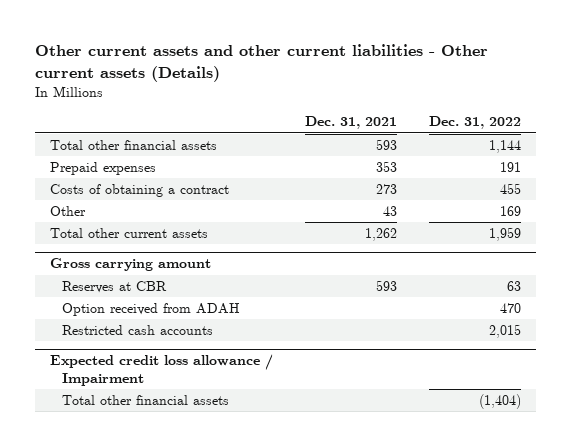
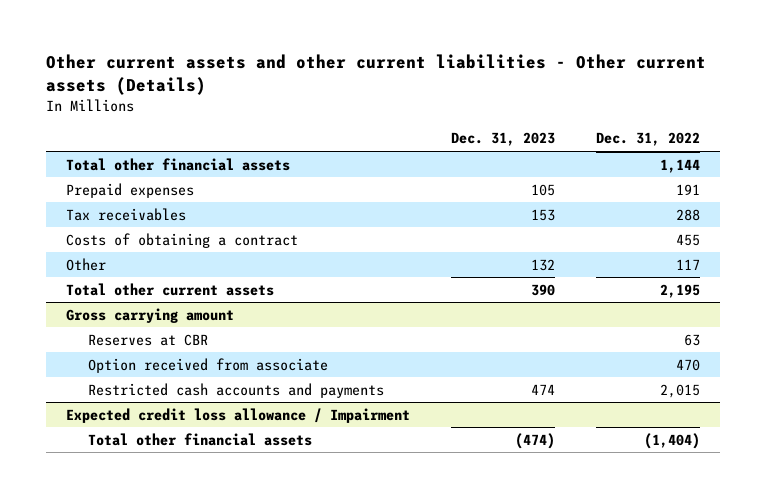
[305,116,398,130] Dec. 31, 2021 -> none
none -> [451,132,556,147] Dec. 31, 2023
none -> [66,207,187,221] Tax receivables
[499,205,521,216] 169 -> [675,258,700,270] 117
[488,226,521,241] 1,959 -> [659,283,700,298] 2,195
[61,302,240,316] Option received from ADAH -> [88,357,329,373] Option received from associate
[61,324,213,335] Restricted cash accounts -> [88,382,385,398] Restricted cash accounts and payments

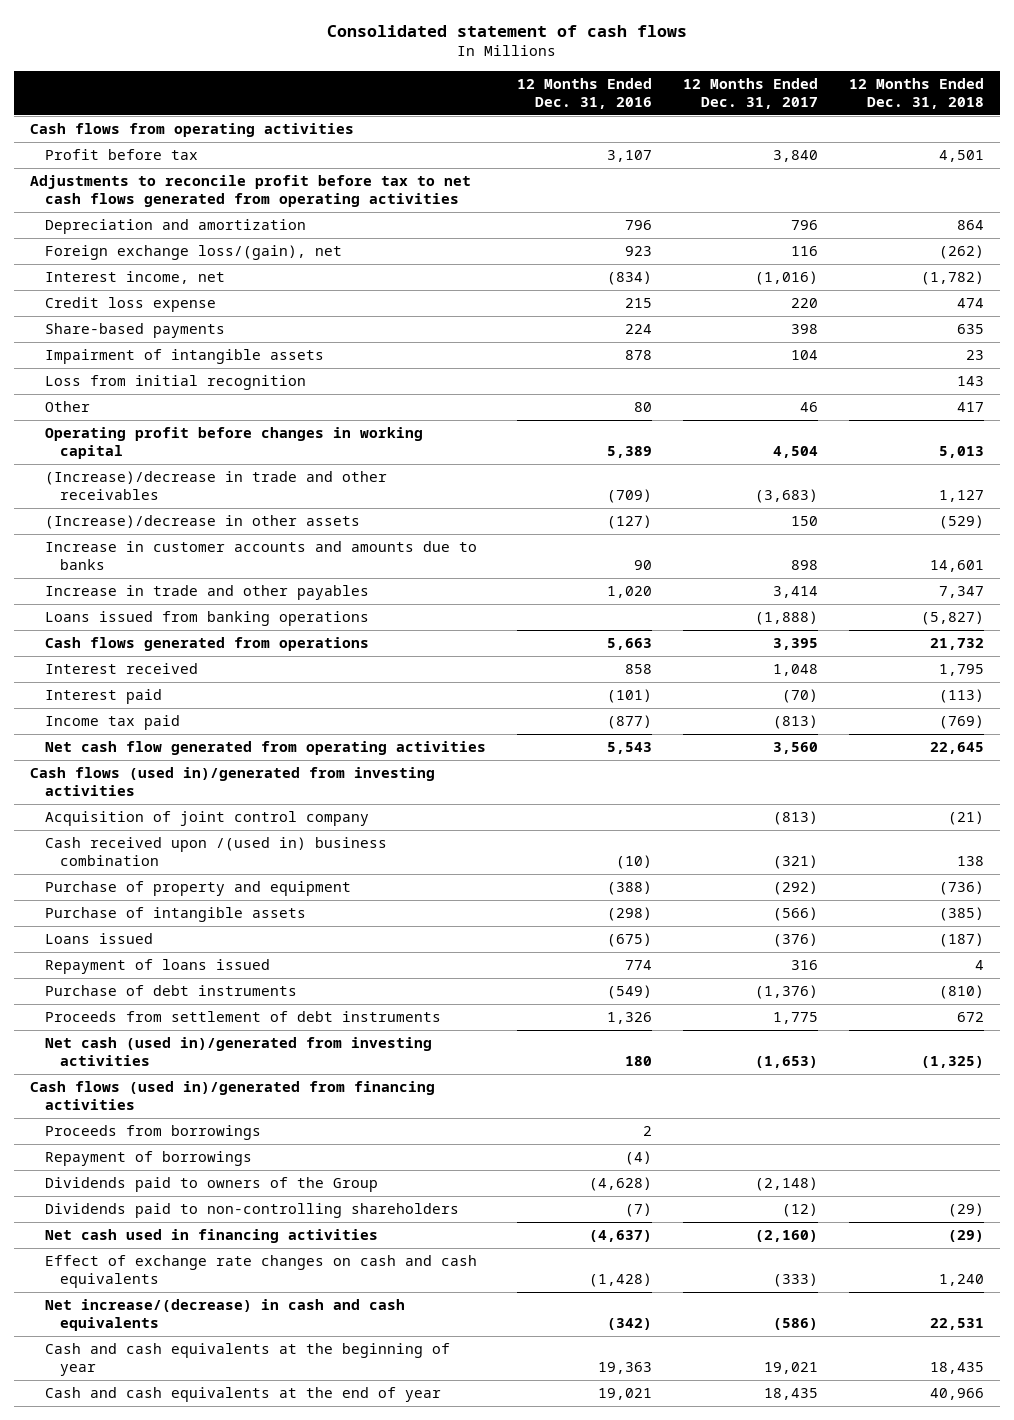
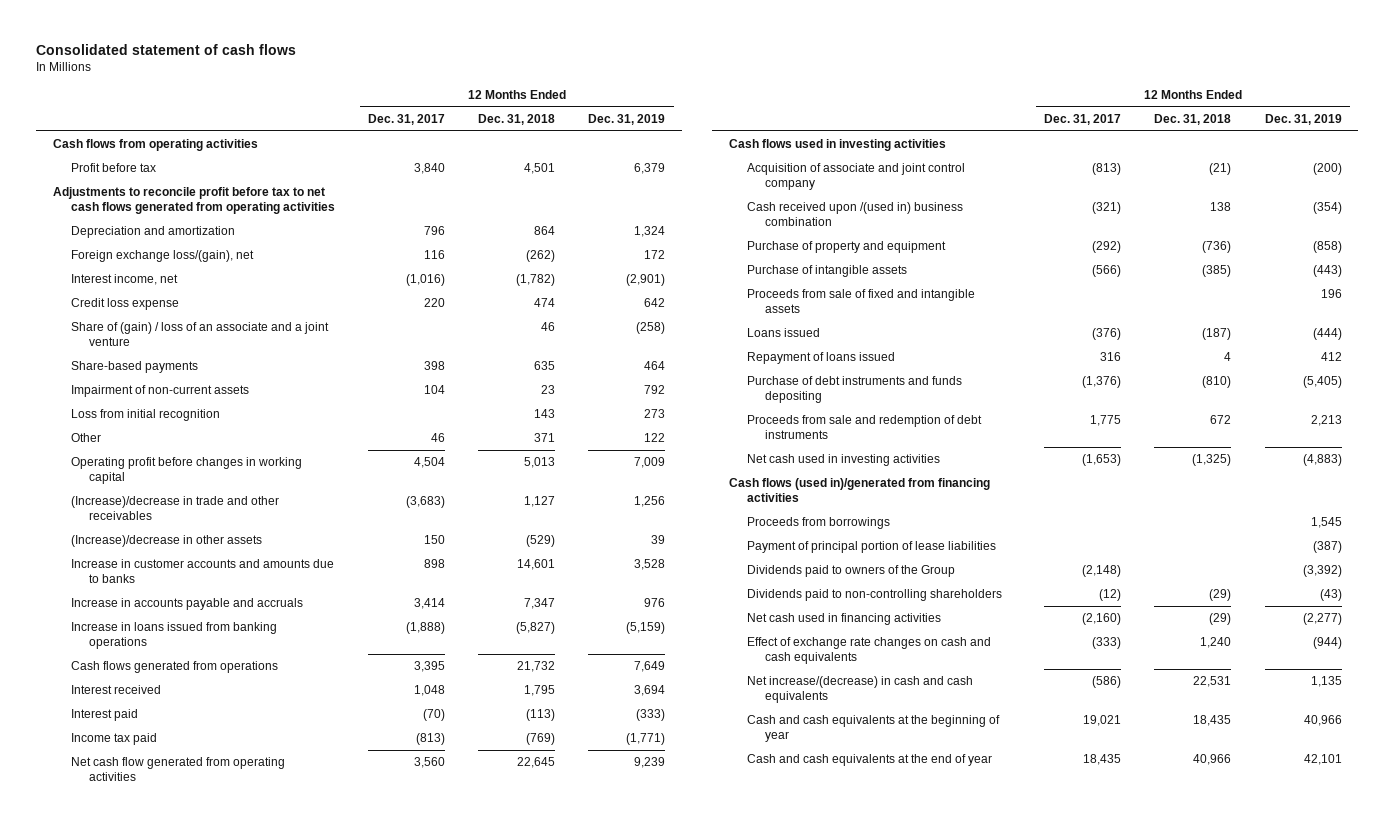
[516,77,652,109] 12 Months Ended Dec. 31, 2016 -> none
none -> [588,114,666,126] Dec. 31, 2019
none -> [70,322,329,347] Share of (gain) / loss of an associate and a joint venture
[44,349,324,365] Impairment of intangible assets -> [70,385,249,398] Impairment of non-current assets
[956,402,984,413] 417 -> [534,433,556,443] 371
[44,585,369,601] Increase in trade and other payables -> [70,598,303,611] Increase in accounts payable and accruals
[44,611,369,627] Loans issued from banking operations -> [70,622,277,650] Increase in loans issued from banking operations
[29,767,435,797] Cash flows (used in)/generated from investing activities -> [728,139,946,152] Cash flows used in investing activities
[44,811,369,827] Acquisition of joint control company -> [746,163,965,191] Acquisition of associate and joint control company
none -> [746,289,975,314] Proceeds from sale of fixed and intangible assets
[44,985,297,997] Purchase of debt instruments -> [746,376,962,404] Purchase of debt instruments and funds depositing
[44,1011,441,1023] Proceeds from settlement of debt instruments -> [746,415,982,440] Proceeds from sale and redemption of debt instruments
[44,1037,432,1067] Net cash (used in)/generated from investing activities -> [746,454,940,467] Net cash used in investing activities
[44,1151,252,1167] Repayment of borrowings -> none
none -> [746,541,996,554] Payment of principal portion of lease liabilities

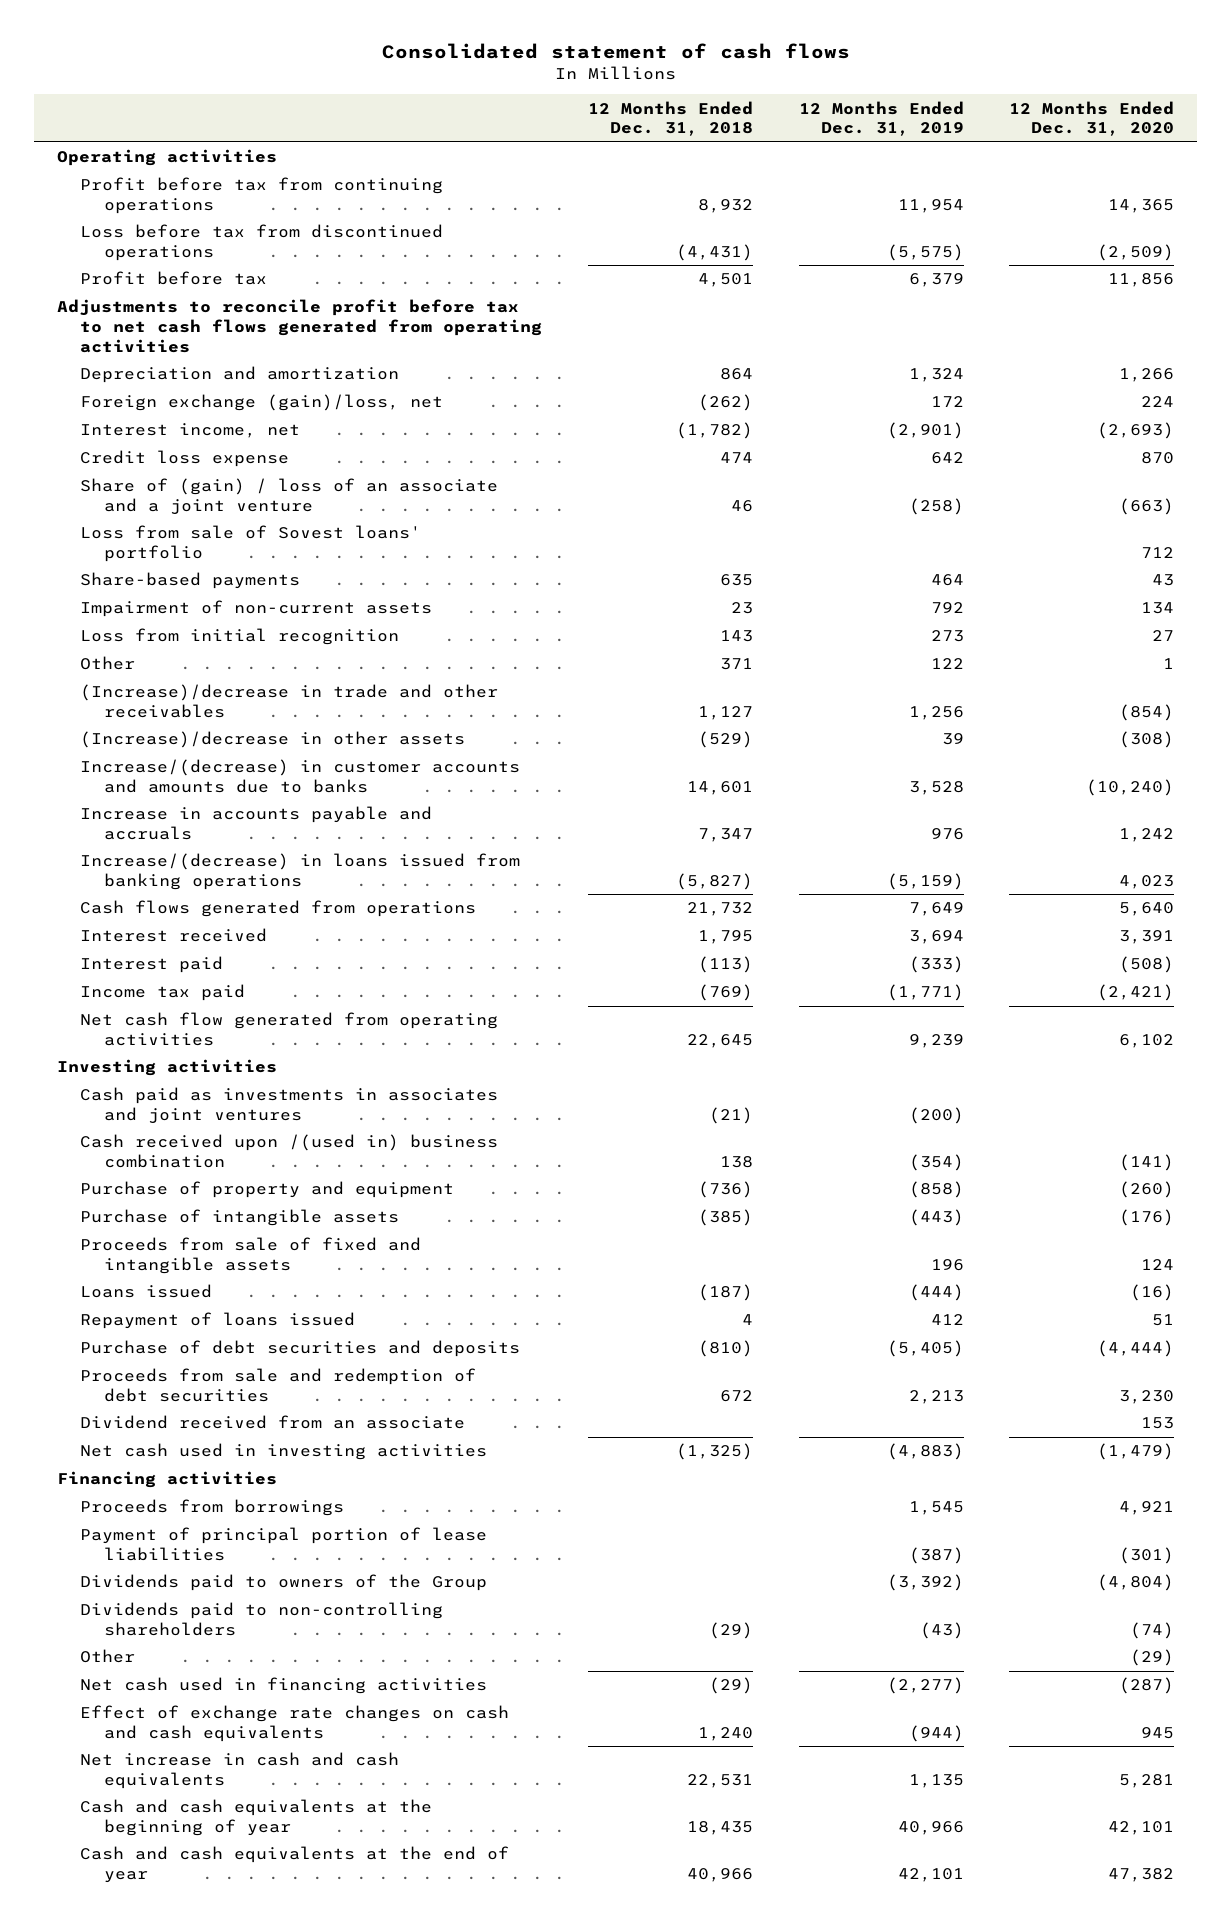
[367,114,445,126] Dec. 31, 2017 -> none
none -> [1009,100,1175,137] 12 Months Ended Dec. 31, 2020
[52,139,258,152] Cash flows from operating activities -> [56,149,277,167] Operating activities
none -> [80,177,444,214] Profit before tax from continuing operations
none -> [80,224,444,261] Loss before tax from discontinued operations
[70,250,254,263] Foreign exchange loss/(gain), net -> [80,394,444,412] Foreign exchange (gain)/loss, net
none -> [80,525,422,562] Loss from sale of Sovest loans' portfolio
[70,457,302,485] Operating profit before changes in working capital -> none
[70,559,334,584] Increase in customer accounts and amounts due to banks -> [80,759,521,793] Increase/(decrease) in customer accounts and amounts due to banks
[70,622,277,650] Increase in loans issued from banking operations -> [80,853,521,890] Increase/(decrease) in loans issued from banking operations
[728,139,946,152] Cash flows used in investing activities -> [56,1059,277,1077] Investing activities
[746,163,965,191] Acquisition of associate and joint control company -> [80,1087,499,1124] Cash paid as investments in associates and joint ventures
[746,376,962,404] Purchase of debt instruments and funds depositing -> [80,1340,521,1358] Purchase of debt securities and deposits
[746,415,982,440] Proceeds from sale and redemption of debt instruments -> [80,1368,477,1402] Proceeds from sale and redemption of debt securities
none -> [80,1415,466,1430] Dividend received from an associate
[728,478,990,503] Cash flows (used in)/generated from financing activities -> [56,1471,277,1489] Financing activities
none -> [80,1649,136,1664] Other
[746,676,973,704] Net increase/(decrease) in cash and cash equivalents -> [80,1752,400,1789] Net increase in cash and cash equivalents

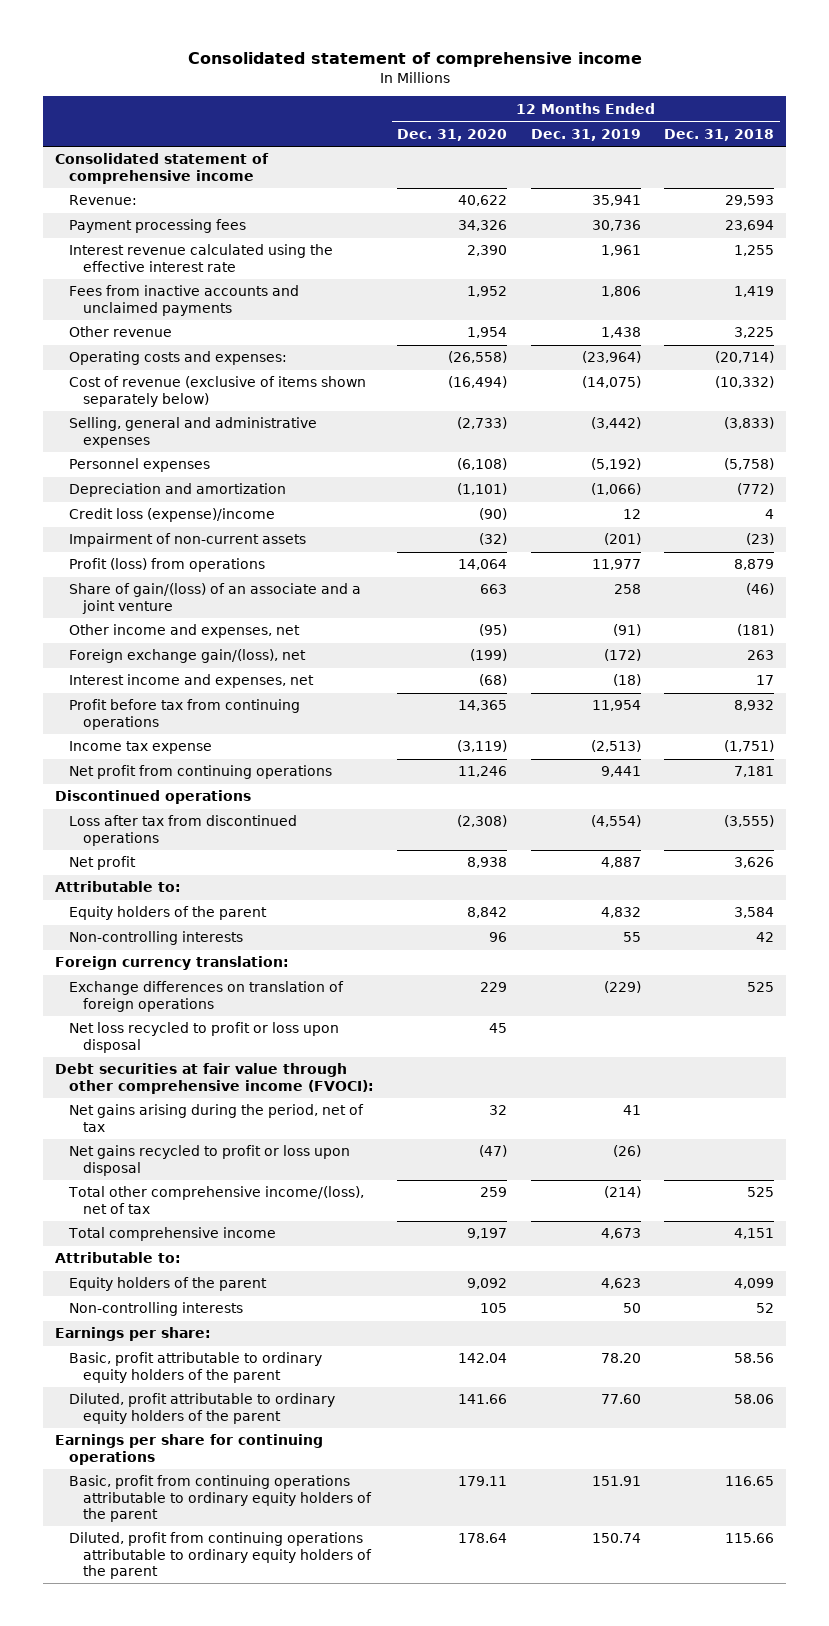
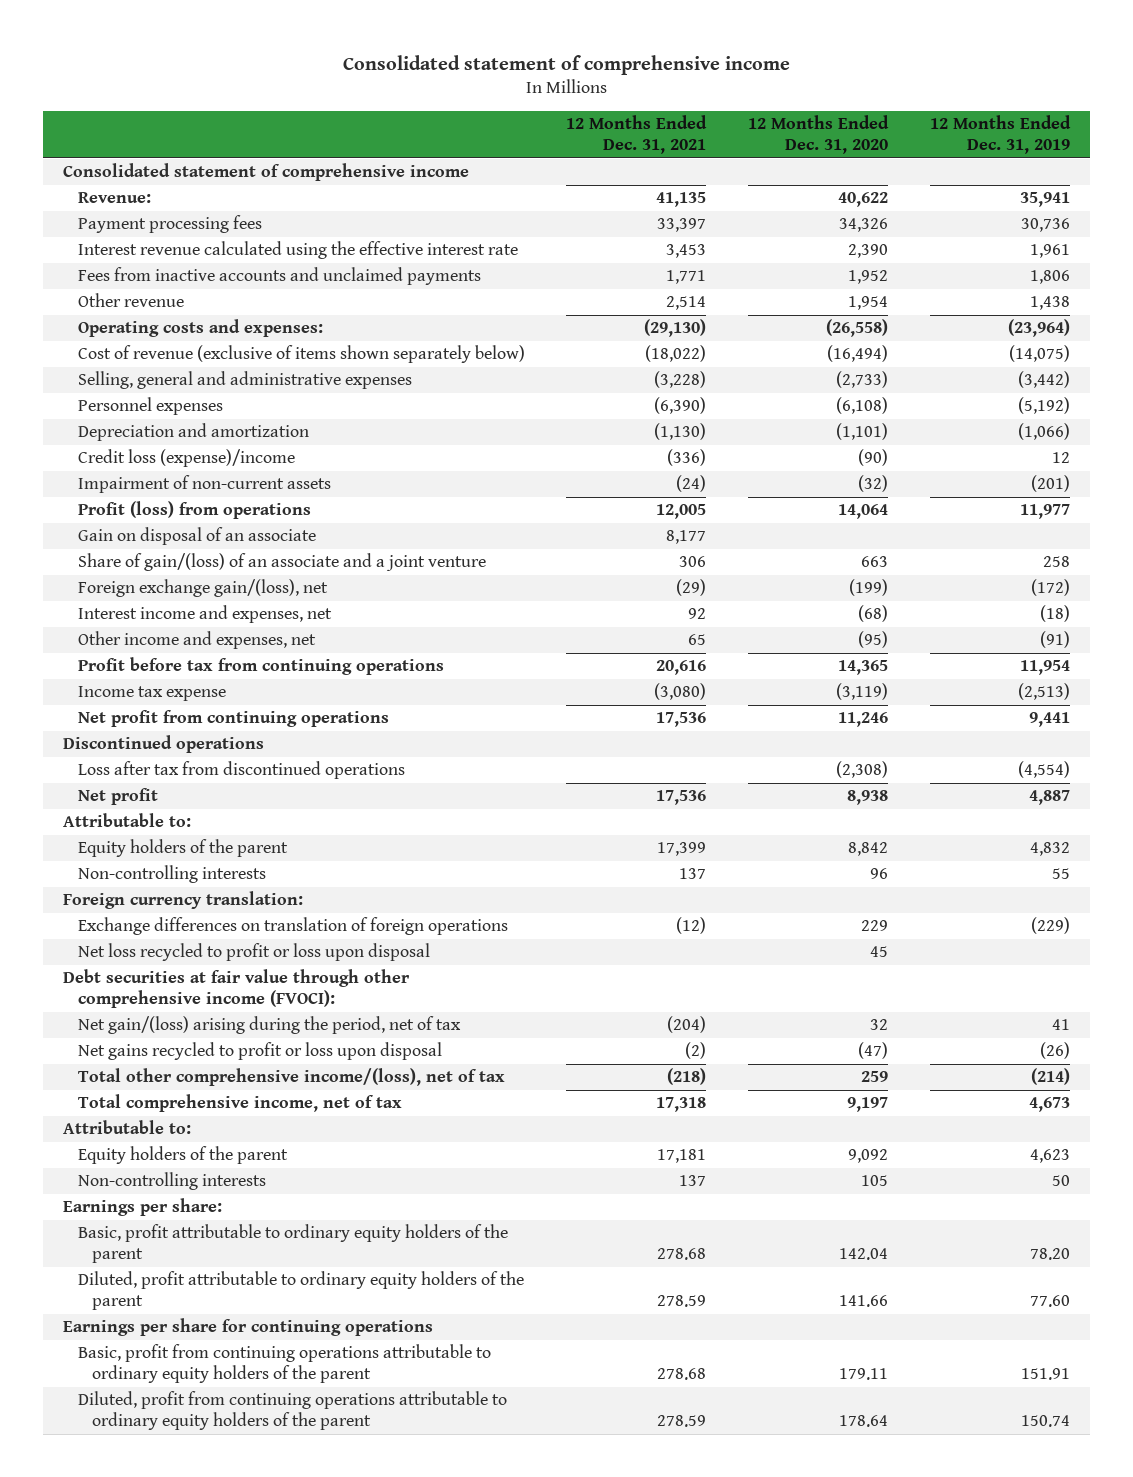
[664,128,775,141] Dec. 31, 2018 -> none
none -> [566,115,708,155] 12 Months Ended Dec. 31, 2021
none -> [77,527,316,546] Gain on disposal of an associate
[68,624,300,639] Other income and expenses, net -> [77,631,316,650] Other income and expenses, net
[68,1104,364,1132] Net gains arising during the period, net of tax -> [77,1016,461,1035] Net gain/(loss) arising during the period, net of tax
[67,1227,276,1242] Total comprehensive income -> [77,1094,402,1113] Total comprehensive income, net of tax

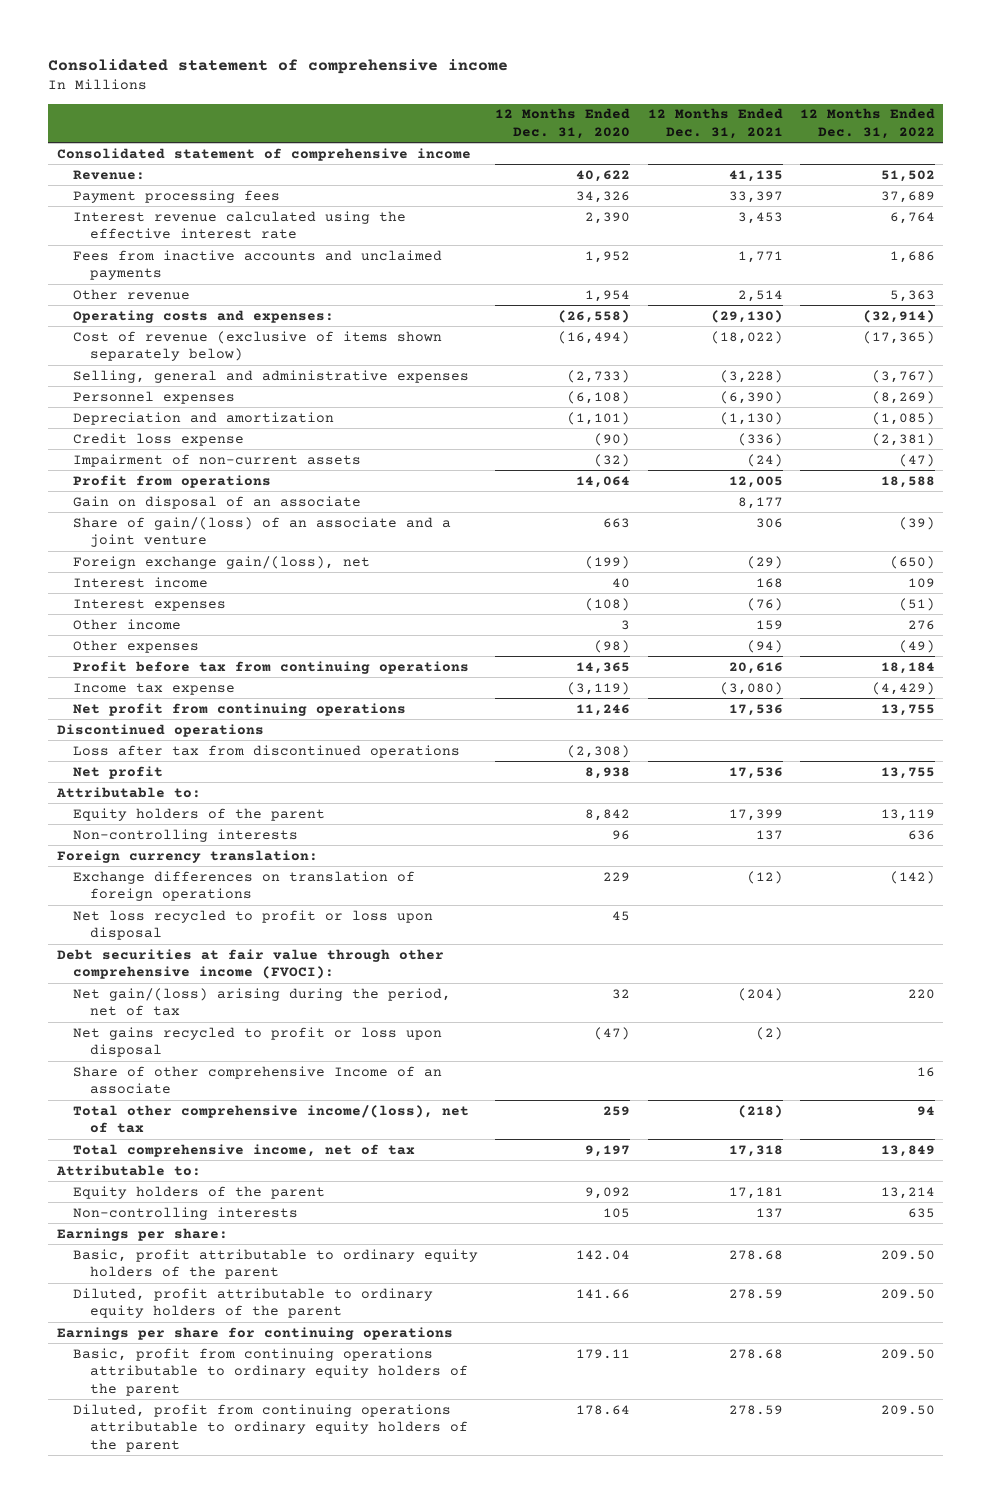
[929,115,1071,155] 12 Months Ended Dec. 31, 2019 -> none
none -> [799,108,935,139] 12 Months Ended Dec. 31, 2022
[77,449,295,468] Credit loss (expense)/income -> [73,432,245,446] Credit loss expense
[77,501,311,520] Profit (loss) from operations -> [73,474,272,488] Profit from operations
[77,605,332,624] Interest income and expenses, net -> none
[77,631,316,650] Other income and expenses, net -> none
none -> [73,576,209,588] Interest income
none -> [73,598,227,611] Interest expenses
none -> [73,618,182,630] Other income
none -> [73,639,200,653] Other expenses
none -> [73,1065,443,1095] Share of other comprehensive Income of an associate

